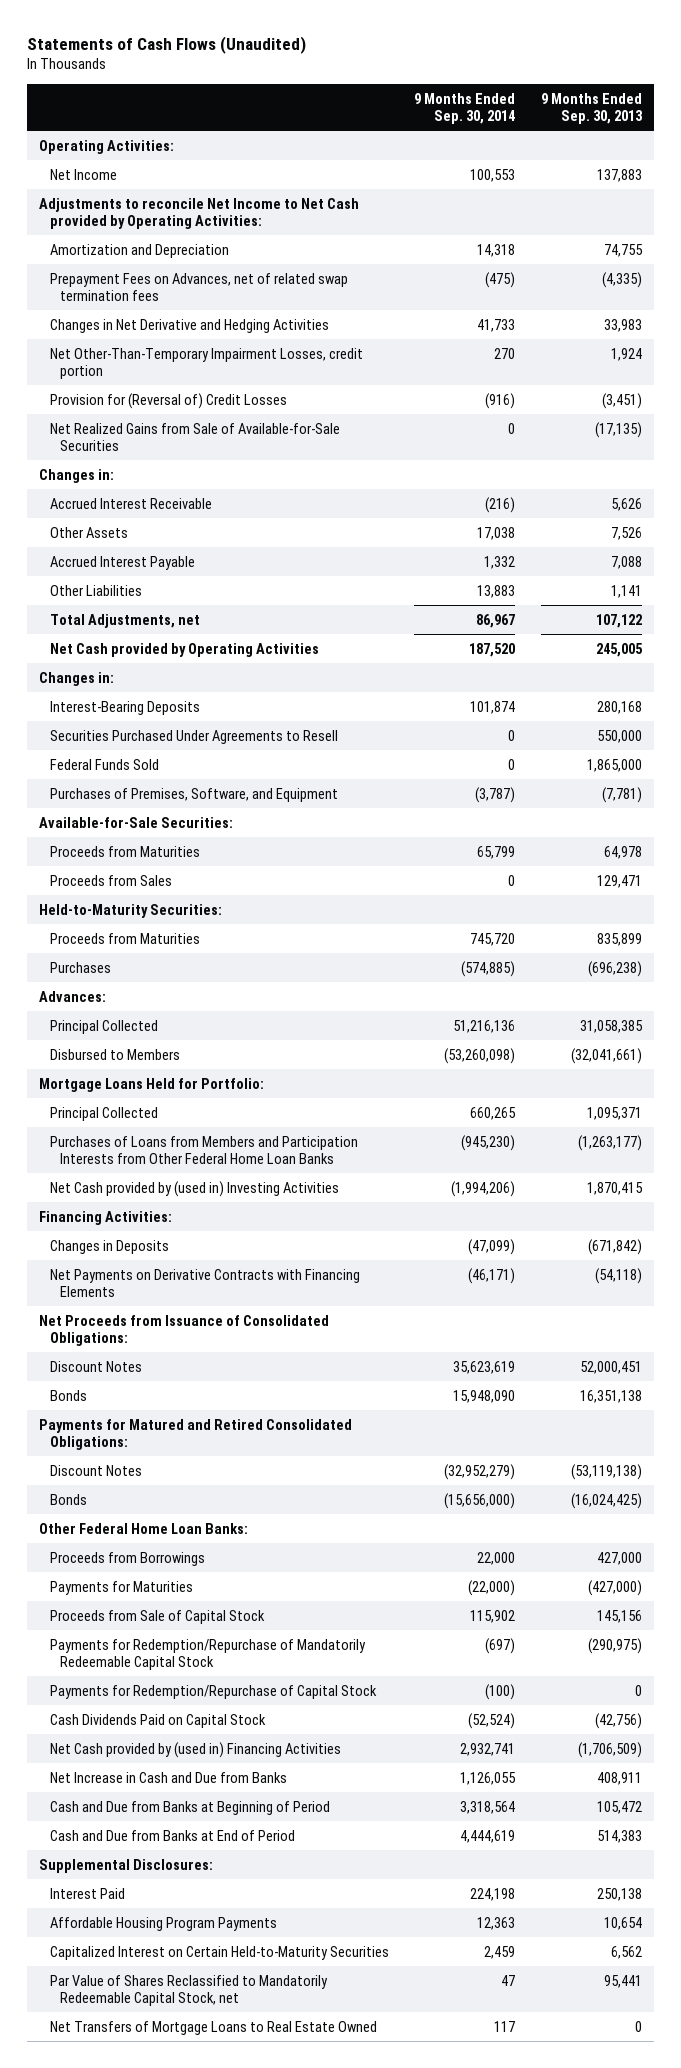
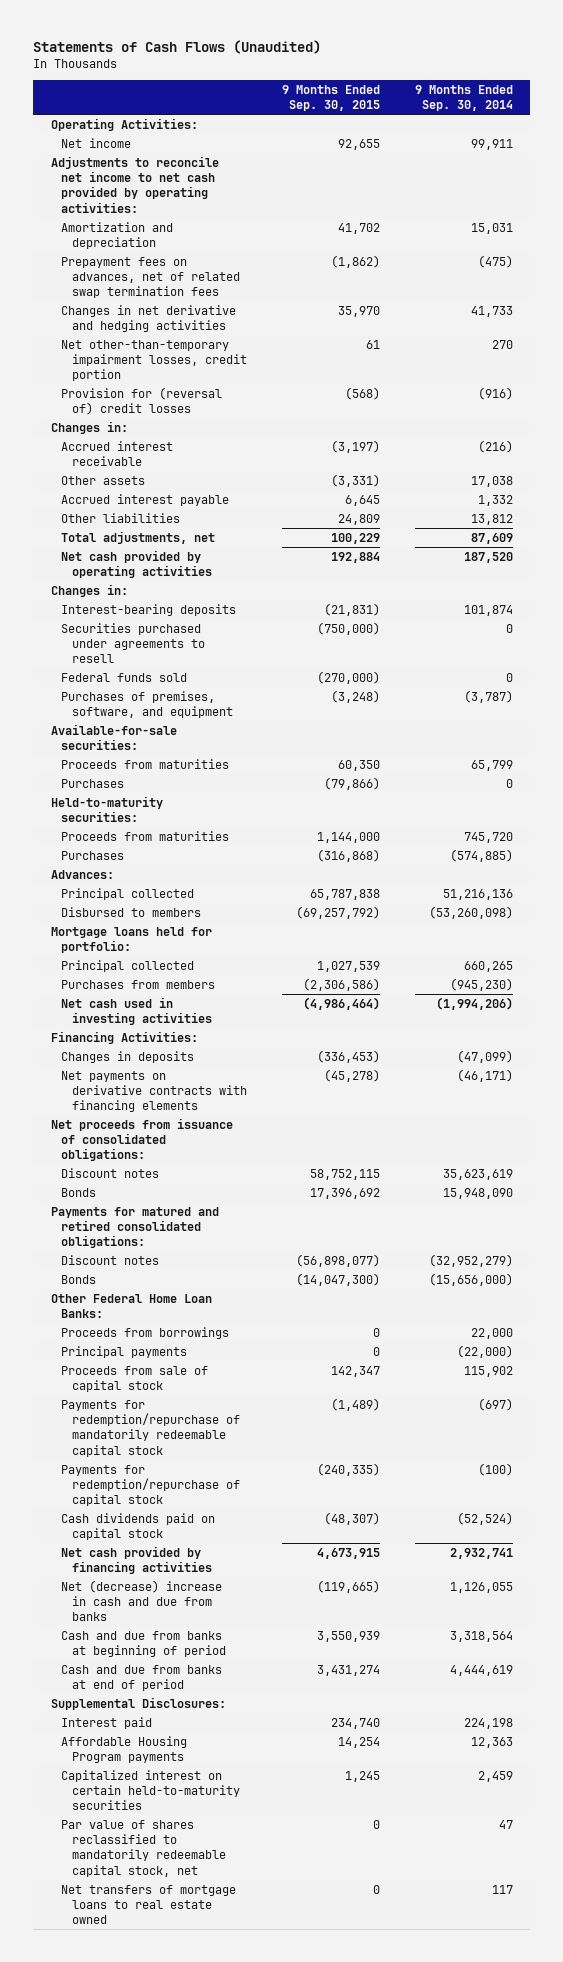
[540,92,643,124] 9 Months Ended Sep. 30, 2013 -> none
none -> [281,84,380,112] 9 Months Ended Sep. 30, 2015
[49,422,340,452] Net Realized Gains from Sale of Available-for-Sale Securities -> none
[49,168,117,180] Net Income -> [61,137,132,148] Net income
[470,168,516,182] 100,553 -> [470,138,513,150] 99,911
[39,197,360,230] Adjustments to reconcile Net Income to Net Cash provided by Operating Activities: -> [50,155,219,213] Adjustments to reconcile net income to net cash provided by operating activities:
[49,243,229,258] Amortization and Depreciation -> [61,221,174,250] Amortization and depreciation
[477,243,516,257] 14,318 -> [470,222,513,234] 15,031
[49,272,348,302] Prepayment Fees on Advances, net of related swap termination fees -> [61,256,240,299] Prepayment fees on advances, net of related swap termination fees
[49,318,329,333] Changes in Net Derivative and Hedging Activities -> [61,304,237,333] Changes in net derivative and hedging activities
[49,347,363,380] Net Other-Than-Temporary Impairment Losses, credit portion -> [61,339,247,382] Net other-than-temporary impairment losses, credit portion
[49,392,287,409] Provision for (Reversal of) Credit Losses -> [61,386,223,416] Provision for (reversal of) credit losses
[49,497,212,509] Accrued Interest Receivable -> [61,440,174,467] Accrued interest receivable
[49,526,128,538] Other Assets -> [61,475,146,485] Other assets
[49,555,195,570] Accrued Interest Payable -> [61,493,230,506] Accrued interest payable
[49,584,142,596] Other Liabilities -> [61,512,181,523] Other liabilities
[477,584,516,598] 13,883 -> [470,513,513,525] 13,812
[49,613,200,628] Total Adjustments, net -> [61,530,216,544] Total adjustments, net
[476,613,516,628] 86,967 -> [470,532,513,544] 87,609
[49,642,319,657] Net Cash provided by Operating Activities -> [61,549,212,579] Net cash provided by operating activities
[49,874,172,886] Proceeds from Sales -> none
[49,700,200,715] Interest-Bearing Deposits -> [61,603,237,616] Interest-bearing deposits
[49,729,338,744] Securities Purchased Under Agreements to Resell -> [61,622,205,664] Securities purchased under agreements to resell
[49,758,159,770] Federal Funds Sold -> [61,672,188,682] Federal funds sold
[49,787,338,802] Purchases of Premises, Software, and Equipment -> [61,690,233,719] Purchases of premises, software, and equipment
[39,816,234,828] Available-for-Sale Securities: -> [50,723,177,751] Available-for-sale securities:
[49,845,200,857] Proceeds from Maturities -> [61,758,230,769] Proceeds from maturities
none -> [61,778,125,788] Purchases
[39,903,223,918] Held-to-Maturity Securities: -> [50,795,163,823] Held-to-maturity securities:
[49,932,200,944] Proceeds from Maturities -> [61,830,230,841] Proceeds from maturities
[49,1019,158,1034] Principal Collected -> [61,887,195,900] Principal collected
[49,1048,180,1060] Disbursed to Members -> [61,906,202,917] Disbursed to members
[39,1077,265,1092] Mortgage Loans Held for Portfolio: -> [50,926,212,954] Mortgage loans held for portfolio:
[49,1106,158,1121] Principal Collected -> [61,959,195,972] Principal collected
[49,1135,358,1165] Purchases of Loans from Members and Participation Interests from Other Federal Home Loan Banks -> [61,979,216,989] Purchases from members
[49,1180,339,1197] Net Cash provided by (used in) Investing Activities -> [61,996,212,1026] Net cash used in investing activities
[49,1239,169,1254] Changes in Deposits -> [61,1050,195,1063] Changes in deposits
[49,1268,360,1298] Net Payments on Derivative Contracts with Financing Elements -> [61,1070,247,1113] Net payments on derivative contracts with financing elements
[39,1314,330,1347] Net Proceeds from Issuance of Consolidated Obligations: -> [50,1117,233,1162] Net proceeds from issuance of consolidated obligations:
[49,1360,142,1372] Discount Notes -> [61,1167,160,1178] Discount notes
[39,1418,353,1451] Payments for Matured and Retired Consolidated Obligations: -> [50,1206,219,1249] Payments for matured and retired consolidated obligations:
[49,1464,142,1476] Discount Notes -> [61,1254,160,1265] Discount notes
[49,1551,205,1566] Proceeds from Borrowings -> [61,1326,230,1339] Proceeds from borrowings
[49,1580,193,1595] Payments for Maturities -> [61,1345,188,1358] Principal payments
[49,1609,265,1624] Proceeds from Sale of Capital Stock -> [61,1365,209,1393] Proceeds from sale of capital stock
[49,1638,366,1671] Payments for Redemption/Repurchase of Mandatorily Redeemable Capital Stock -> [61,1399,240,1457] Payments for redemption/repurchase of mandatorily redeemable capital stock
[49,1684,377,1699] Payments for Redemption/Repurchase of Capital Stock -> [61,1464,240,1507] Payments for redemption/repurchase of capital stock
[49,1713,266,1728] Cash Dividends Paid on Capital Stock -> [61,1512,216,1541] Cash dividends paid on capital stock
[49,1741,341,1758] Net Cash provided by (used in) Financing Activities -> [61,1545,212,1575] Net cash provided by financing activities
[49,1771,287,1783] Net Increase in Cash and Due from Banks -> [61,1579,223,1622] Net (decrease) increase in cash and due from banks
[49,1800,330,1815] Cash and Due from Banks at Beginning of Period -> [61,1630,226,1658] Cash and due from banks at beginning of period
[49,1829,295,1841] Cash and Due from Banks at End of Period -> [61,1664,223,1692] Cash and due from banks at end of period
[49,1887,125,1899] Interest Paid -> [61,1716,153,1729] Interest paid
[49,1916,277,1931] Affordable Housing Program Payments -> [61,1735,188,1764] Affordable Housing Program payments
[49,1945,389,1960] Capitalized Interest on Certain Held-to-Maturity Securities -> [61,1769,240,1811] Capitalized interest on certain held-to-maturity securities
[49,1974,328,2007] Par Value of Shares Reclassified to Mandatorily Redeemable Capital Stock, net -> [61,1819,226,1877] Par value of shares reclassified to mandatorily redeemable capital stock, net
[49,2020,377,2035] Net Transfers of Mortgage Loans to Real Estate Owned -> [61,1884,237,1925] Net transfers of mortgage loans to real estate owned

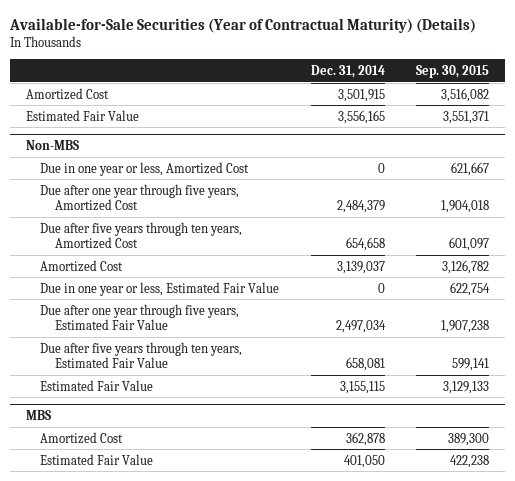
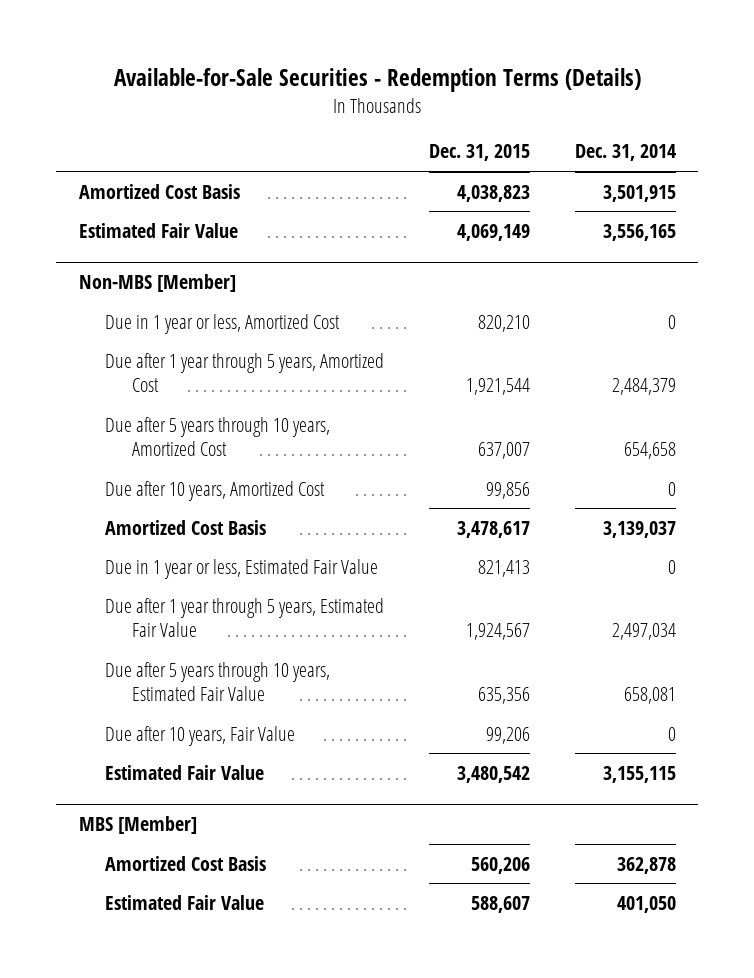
[9,17,477,33] Available-for-Sale Securities (Year of Contractual Maturity) (Details) -> [114,68,642,93] Available-for-Sale Securities - Redemption Terms (Details)
[416,64,490,78] Sep. 30, 2015 -> none
none -> [428,144,530,162] Dec. 31, 2015
[26,87,110,100] Amortized Cost -> [78,183,240,199] Amortized Cost Basis
[26,140,80,151] Non-MBS -> [78,274,236,293] Non-MBS [Member]
[40,161,250,176] Due in one year or less, Amortized Cost -> [105,313,341,334] Due in 1 year or less, Amortized Cost
[40,183,240,212] Due after one year through five years, Amortized Cost -> [105,352,385,393] Due after 1 year through 5 years, Amortized Cost
[40,221,243,250] Due after five years through ten years, Amortized Cost -> [105,416,331,457] Due after 5 years through 10 years, Amortized Cost
none -> [105,480,326,501] Due after 10 years, Amortized Cost
[40,259,124,272] Amortized Cost -> [105,519,267,535] Amortized Cost Basis
[40,281,280,296] Due in one year or less, Estimated Fair Value -> [105,558,379,579] Due in 1 year or less, Estimated Fair Value
[40,303,240,331] Due after one year through five years, Estimated Fair Value -> [105,597,385,638] Due after 1 year through 5 years, Estimated Fair Value
[40,341,243,369] Due after five years through ten years, Estimated Fair Value -> [105,661,331,702] Due after 5 years through 10 years, Estimated Fair Value
none -> [105,725,296,746] Due after 10 years, Fair Value
[26,410,52,421] MBS -> [78,816,197,835] MBS [Member]
[40,431,124,444] Amortized Cost -> [105,855,267,871] Amortized Cost Basis

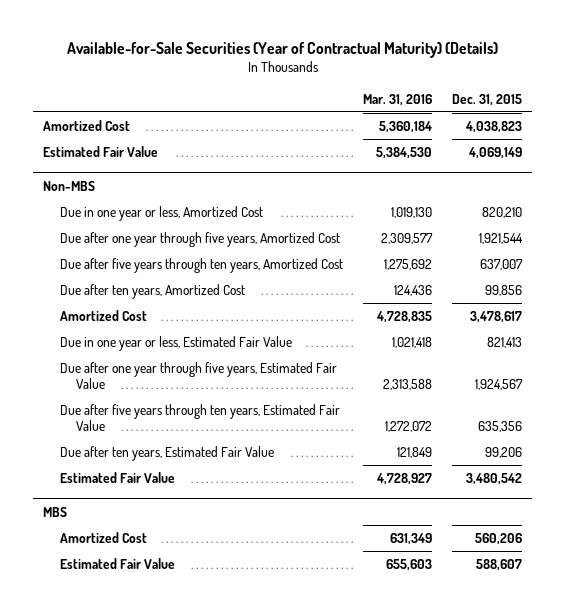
[114,68,642,93] Available-for-Sale Securities - Redemption Terms (Details) -> [66,42,498,59] Available-for-Sale Securities (Year of Contractual Maturity) (Details)
[574,144,676,162] Dec. 31, 2014 -> none
none -> [362,93,432,106] Mar. 31, 2016
[78,183,240,199] Amortized Cost Basis -> [43,119,131,131] Amortized Cost
[78,274,236,293] Non-MBS [Member] -> [43,180,96,191] Non-MBS
[105,313,341,334] Due in 1 year or less, Amortized Cost -> [59,205,263,221] Due in one year or less, Amortized Cost
[105,352,385,393] Due after 1 year through 5 years, Amortized Cost -> [59,231,340,247] Due after one year through five years, Amortized Cost
[105,416,331,457] Due after 5 years through 10 years, Amortized Cost -> [59,257,343,273] Due after five years through ten years, Amortized Cost
[105,480,326,501] Due after 10 years, Amortized Cost -> [59,283,245,299] Due after ten years, Amortized Cost
[105,519,267,535] Amortized Cost Basis -> [59,309,147,321] Amortized Cost
[105,558,379,579] Due in 1 year or less, Estimated Fair Value -> [59,335,292,351] Due in one year or less, Estimated Fair Value
[105,597,385,638] Due after 1 year through 5 years, Estimated Fair Value -> [59,361,337,389] Due after one year through five years, Estimated Fair Value
[105,661,331,702] Due after 5 years through 10 years, Estimated Fair Value -> [59,403,340,431] Due after five years through ten years, Estimated Fair Value
[105,725,296,746] Due after 10 years, Fair Value -> [59,445,274,461] Due after ten years, Estimated Fair Value
[78,816,197,835] MBS [Member] -> [43,506,68,517] MBS
[105,855,267,871] Amortized Cost Basis -> [59,531,147,543] Amortized Cost

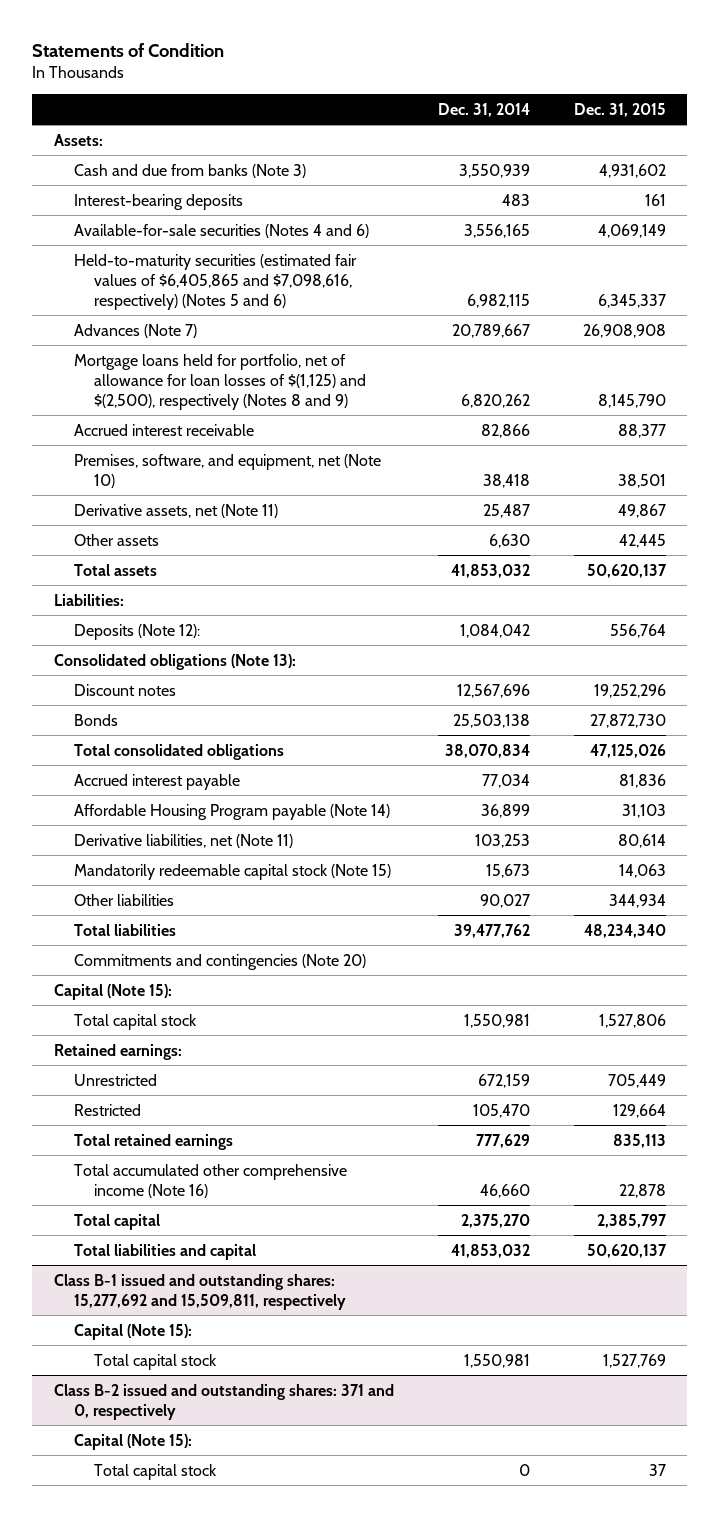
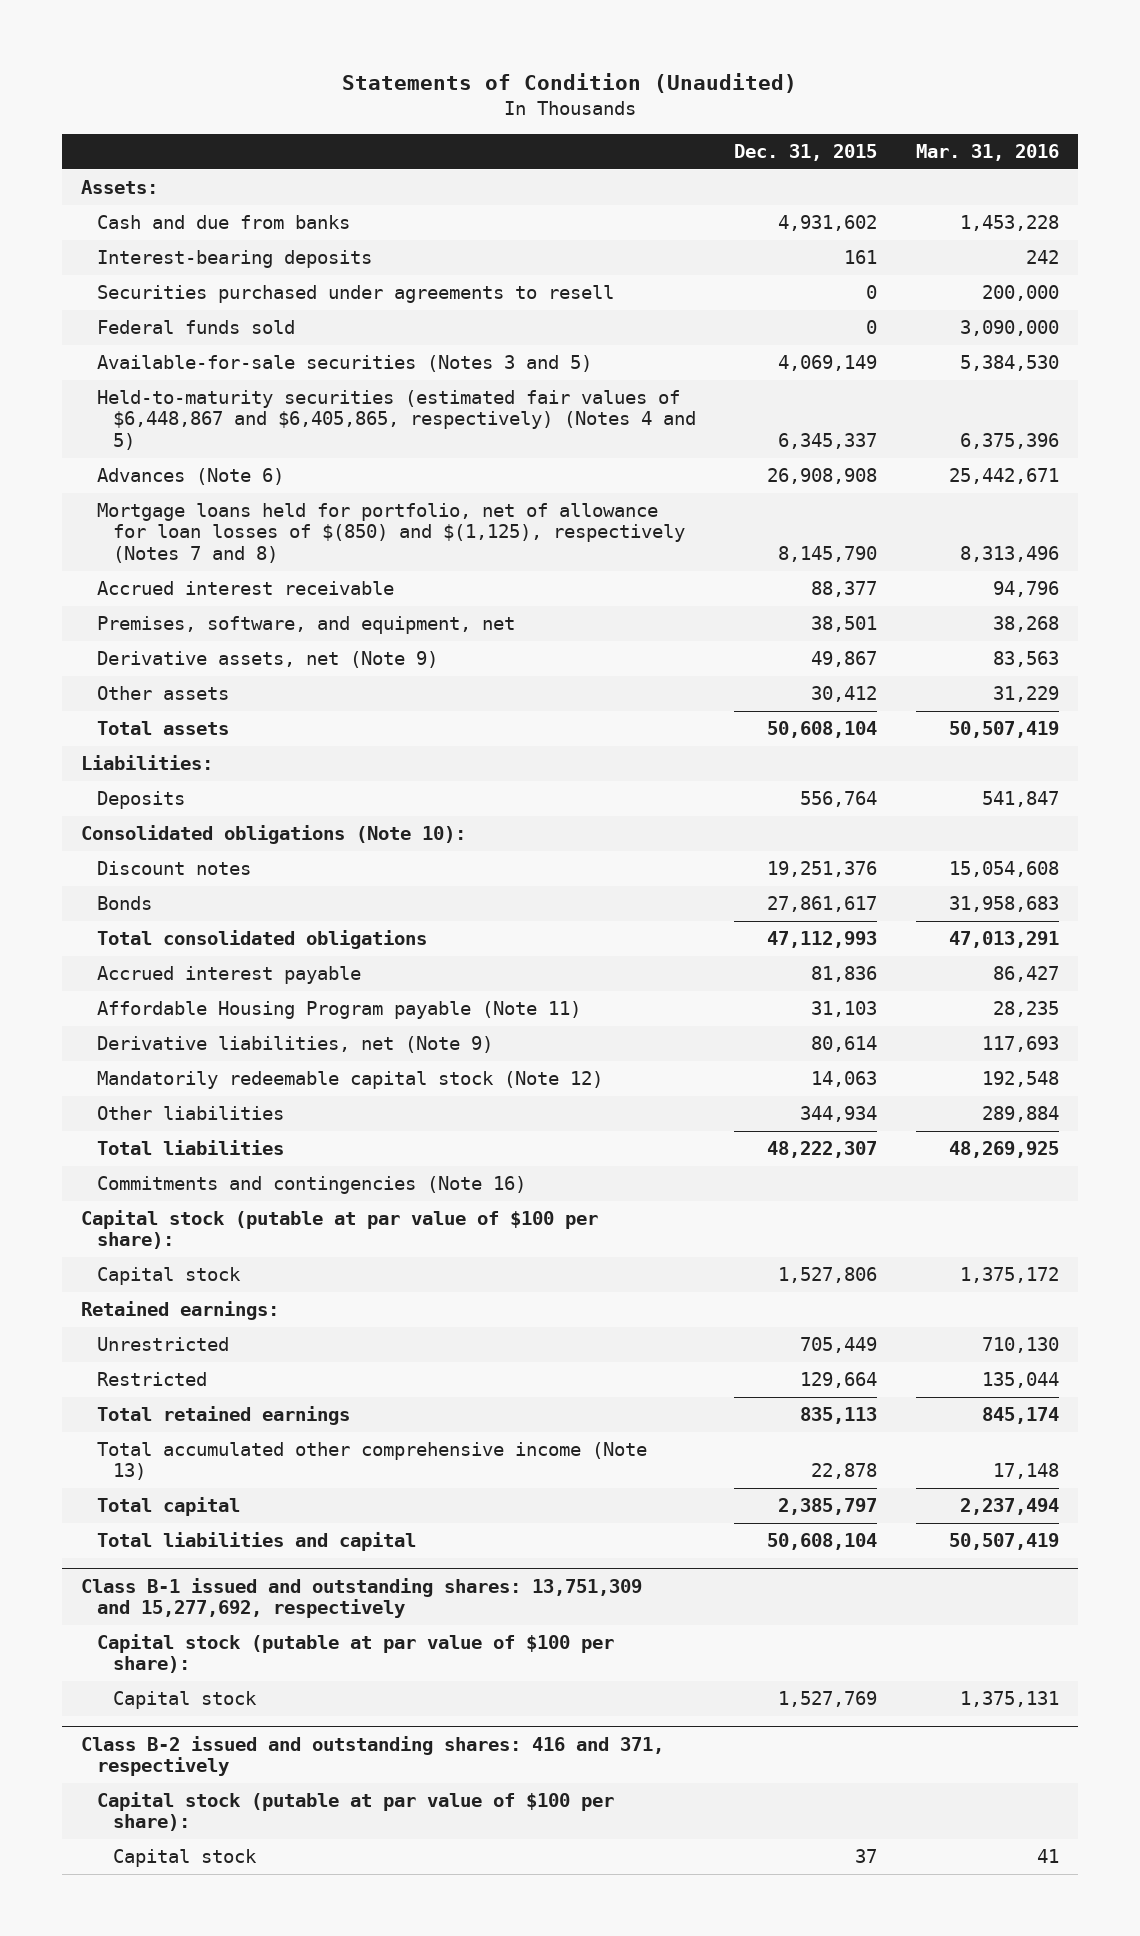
[31,42,224,57] Statements of Condition -> [342,73,798,94] Statements of Condition (Unaudited)
[437,102,530,117] Dec. 31, 2014 -> none
none -> [916,143,1060,161] Mar. 31, 2016
[73,163,306,178] Cash and due from banks (Note 3) -> [96,215,350,230] Cash and due from banks
none -> [96,285,614,304] Securities purchased under agreements to resell
none -> [96,320,295,335] Federal funds sold
[73,223,369,238] Available-for-sale securities (Notes 4 and 6) -> [96,355,592,373] Available-for-sale securities (Notes 3 and 5)
[73,253,357,310] Held-to-maturity securities (estimated fair values of $6,405,865 and $7,098,616, respectively) (Notes 5 and 6) -> [96,390,696,450] Held-to-maturity securities (estimated fair values of $6,448,867 and $6,405,865, respectively) (Notes 4 and 5)
[73,323,197,338] Advances (Note 7) -> [96,468,284,486] Advances (Note 6)
[73,353,366,410] Mortgage loans held for portfolio, net of allowance for loan losses of $(1,125) and $(2,500), respectively (Notes 8 and 9) -> [96,503,685,563] Mortgage loans held for portfolio, net of allowance for loan losses of $(850) and $(1,125), respectively (Notes 7 and 8)
[73,453,381,488] Premises, software, and equipment, net (Note 10) -> [96,616,515,635] Premises, software, and equipment, net
[73,503,278,518] Derivative assets, net (Note 11) -> [96,651,438,669] Derivative assets, net (Note 9)
[618,533,666,548] 42,445 -> [811,686,878,703] 30,412
[586,563,667,578] 50,620,137 -> [767,721,878,739] 50,608,104
[73,623,200,640] Deposits (Note 12): -> [96,791,185,810] Deposits
[53,653,296,670] Consolidated obligations (Note 13): -> [81,825,467,845] Consolidated obligations (Note 10):
[593,683,666,698] 19,252,296 -> [767,861,878,878] 19,251,376
[589,713,666,728] 27,872,730 -> [767,896,878,913] 27,861,617
[589,743,666,758] 47,125,026 -> [767,931,878,949] 47,112,993
[73,803,390,820] Affordable Housing Program payable (Note 14) -> [96,1001,581,1020] Affordable Housing Program payable (Note 11)
[73,833,293,848] Derivative liabilities, net (Note 11) -> [96,1036,493,1054] Derivative liabilities, net (Note 9)
[73,863,391,880] Mandatorily redeemable capital stock (Note 15) -> [96,1071,603,1090] Mandatorily redeemable capital stock (Note 12)
[53,983,172,1000] Capital (Note 15): -> none
[583,923,666,938] 48,234,340 -> [767,1141,878,1159] 48,222,307
[73,953,366,970] Commitments and contingencies (Note 20) -> [96,1176,526,1195] Commitments and contingencies (Note 16)
none -> [81,1210,599,1250] Capital stock (putable at par value of $100 per share):
[73,1013,197,1030] Total capital stock -> [96,1267,241,1286] Capital stock
[73,1163,347,1198] Total accumulated other comprehensive income (Note 16) -> [96,1442,647,1481] Total accumulated other comprehensive income (Note 13)
[73,1323,192,1340] Capital (Note 15): -> none
[73,1433,192,1450] Capital (Note 15): -> none
[586,1243,667,1258] 50,620,137 -> [767,1533,878,1551] 50,608,104
[53,1273,346,1310] Class B-1 issued and outstanding shares: 15,277,692 and 15,509,811, respectively -> [81,1577,643,1619] Class B-1 issued and outstanding shares: 13,751,309 and 15,277,692, respectively
none -> [96,1634,614,1674] Capital stock (putable at par value of $100 per share):
[93,1353,217,1370] Total capital stock -> [112,1691,257,1710] Capital stock
[53,1383,394,1420] Class B-2 issued and outstanding shares: 371 and 0, respectively -> [81,1735,665,1777] Class B-2 issued and outstanding shares: 416 and 371, respectively
none -> [96,1792,614,1832] Capital stock (putable at par value of $100 per share):
[93,1463,217,1480] Total capital stock -> [112,1849,257,1868] Capital stock

